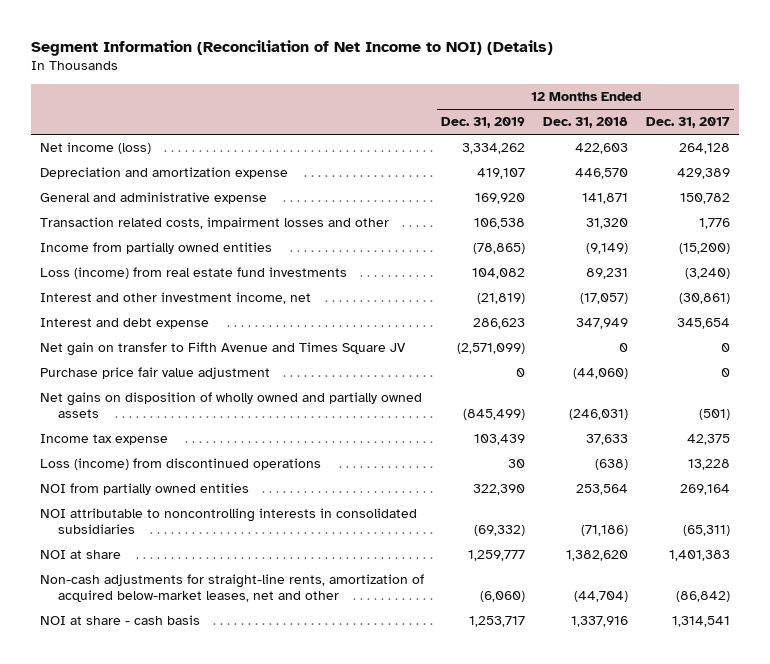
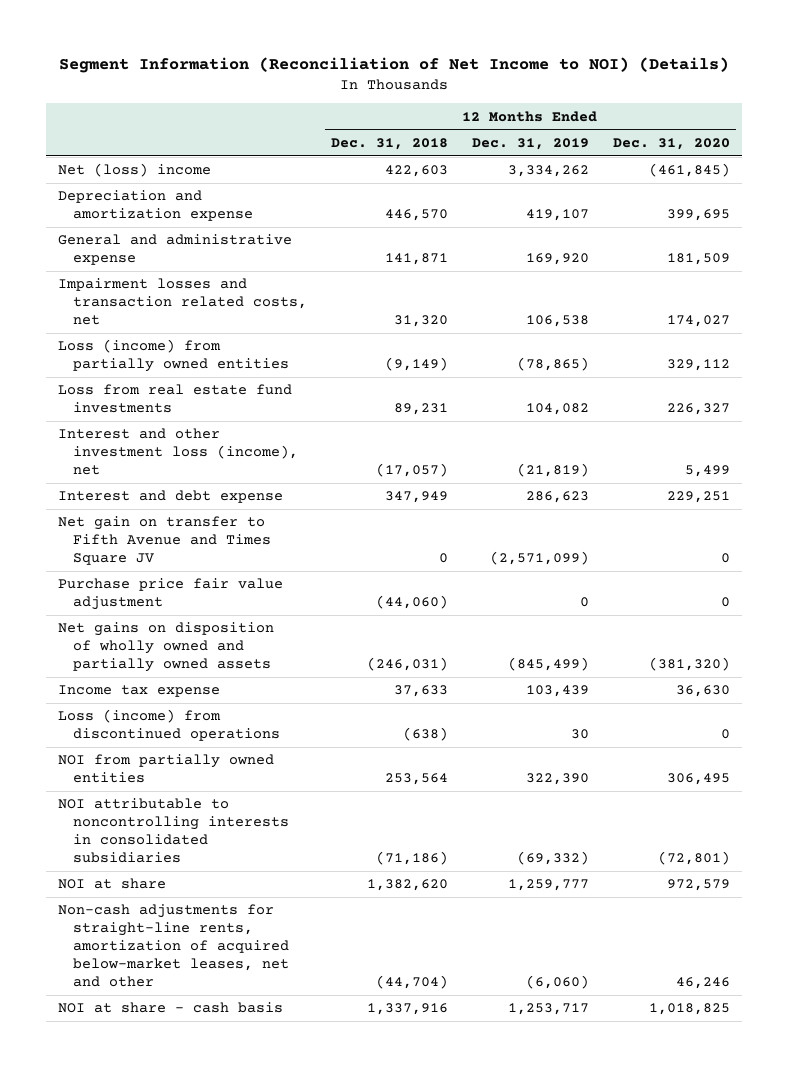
[645,117,730,129] Dec. 31, 2017 -> none
none -> [612,138,730,151] Dec. 31, 2020
[39,142,151,155] Net income (loss) -> [57,163,211,178] Net (loss) income
[39,217,389,230] Transaction related costs, impairment losses and other -> [57,278,307,326] Impairment losses and transaction related costs, net
[39,242,272,255] Income from partially owned entities -> [57,339,289,373] Loss (income) from partially owned entities
[39,267,347,280] Loss (income) from real estate fund investments -> [57,384,292,414] Loss from real estate fund investments
[39,292,311,305] Interest and other investment income, net -> [57,428,298,476] Interest and other investment loss (income), net

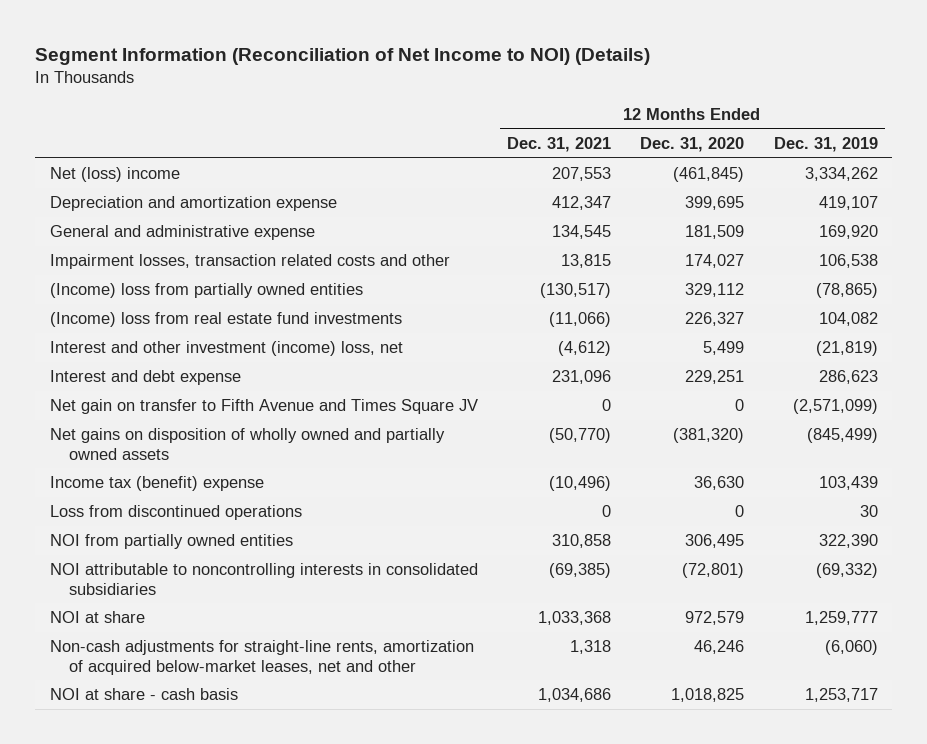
[330,138,448,151] Dec. 31, 2018 -> none
none -> [507,136,612,152] Dec. 31, 2021
[57,278,307,326] Impairment losses and transaction related costs, net -> [49,254,450,270] Impairment losses, transaction related costs and other
[57,339,289,373] Loss (income) from partially owned entities -> [49,283,363,299] (Income) loss from partially owned entities
[57,384,292,414] Loss from real estate fund investments -> [49,312,402,328] (Income) loss from real estate fund investments
[57,428,298,476] Interest and other investment loss (income), net -> [49,341,403,357] Interest and other investment (income) loss, net
[57,578,283,611] Purchase price fair value adjustment -> none
[57,685,220,698] Income tax expense -> [49,476,264,492] Income tax (benefit) expense
[57,709,280,742] Loss (income) from discontinued operations -> [49,505,302,521] Loss from discontinued operations

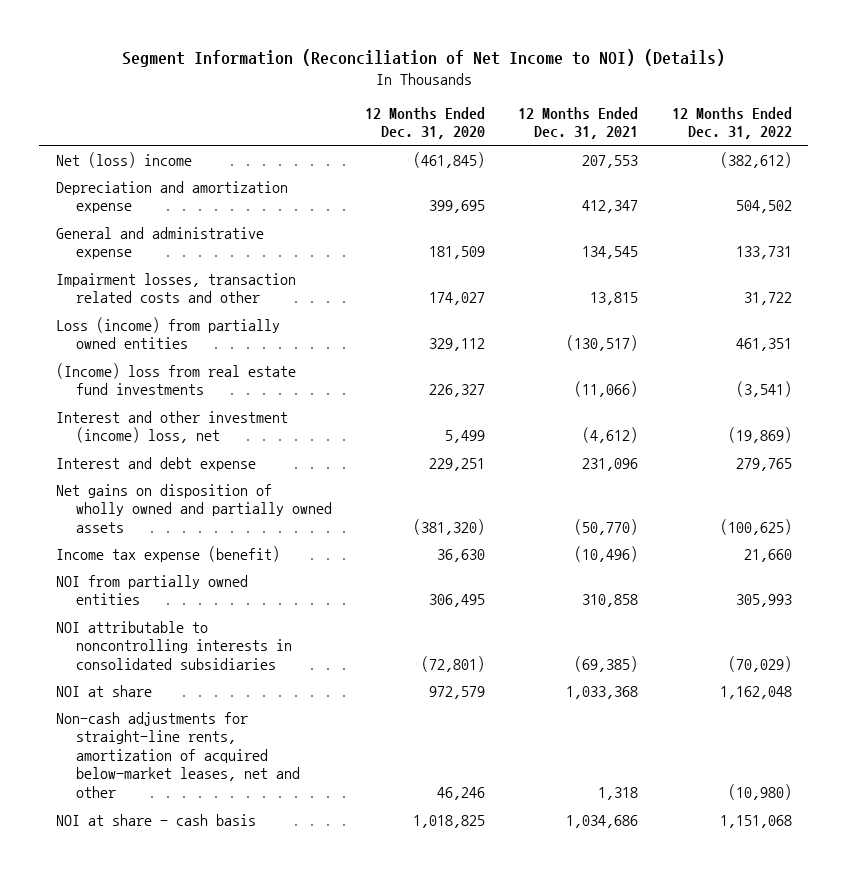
[773,136,878,152] Dec. 31, 2019 -> none
none -> [671,106,792,140] 12 Months Ended Dec. 31, 2022
[49,283,363,299] (Income) loss from partially owned entities -> [55,316,280,350] Loss (income) from partially owned entities
[49,399,478,415] Net gain on transfer to Fifth Avenue and Times Square JV -> none
[49,505,302,521] Loss from discontinued operations -> none
[49,476,264,492] Income tax (benefit) expense -> [55,545,280,562] Income tax expense (benefit)

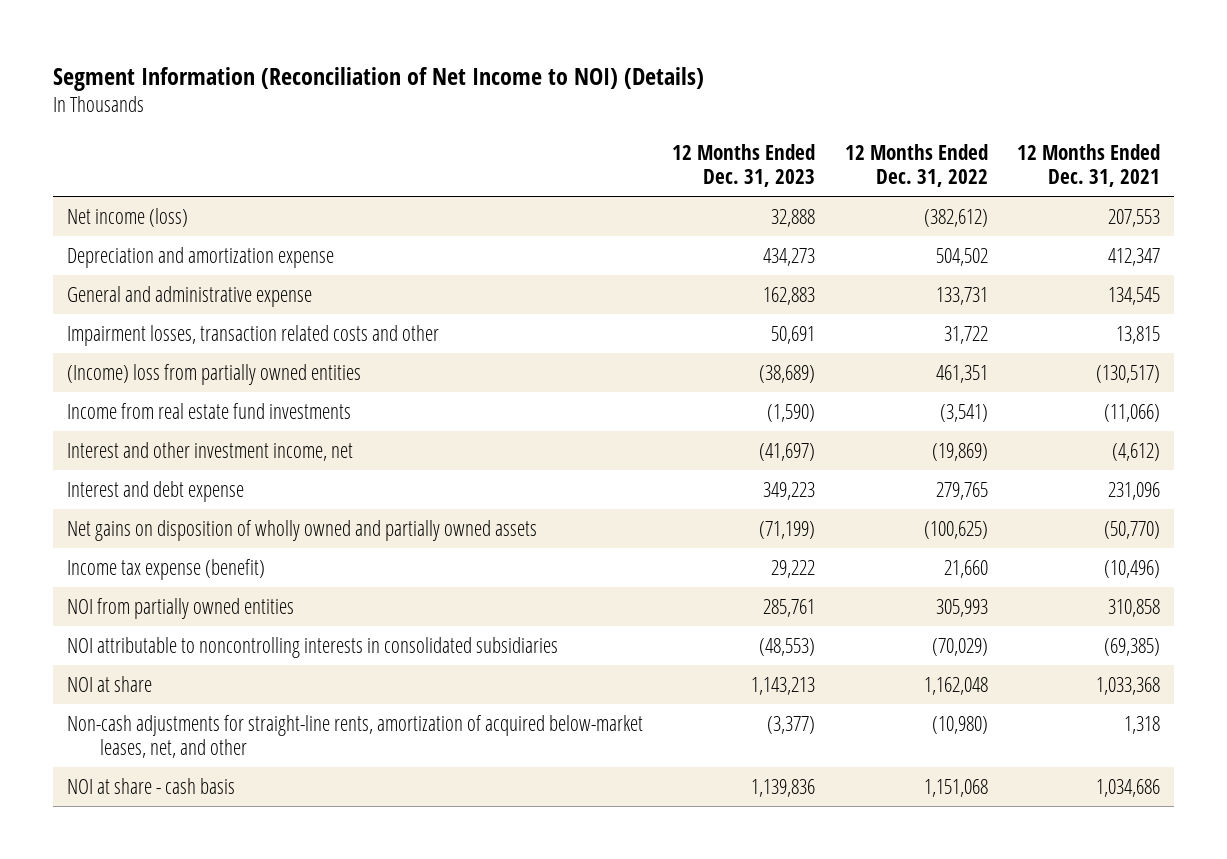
[365,106,486,140] 12 Months Ended Dec. 31, 2020 -> none
none -> [672,143,816,187] 12 Months Ended Dec. 31, 2023
[55,151,192,168] Net (loss) income -> [67,208,189,228] Net income (loss)
[55,316,280,350] Loss (income) from partially owned entities -> [67,364,362,386] (Income) loss from partially owned entities
[55,362,296,396] (Income) loss from real estate fund investments -> [67,403,352,420] Income from real estate fund investments
[55,410,288,444] Interest and other investment (income) loss, net -> [67,442,354,462] Interest and other investment income, net
[55,711,300,798] Non-cash adjustments for straight-line rents, amortization of acquired below-market leases, net and other -> [67,715,644,758] Non-cash adjustments for straight-line rents, amortization of acquired below-market leases, net, and other

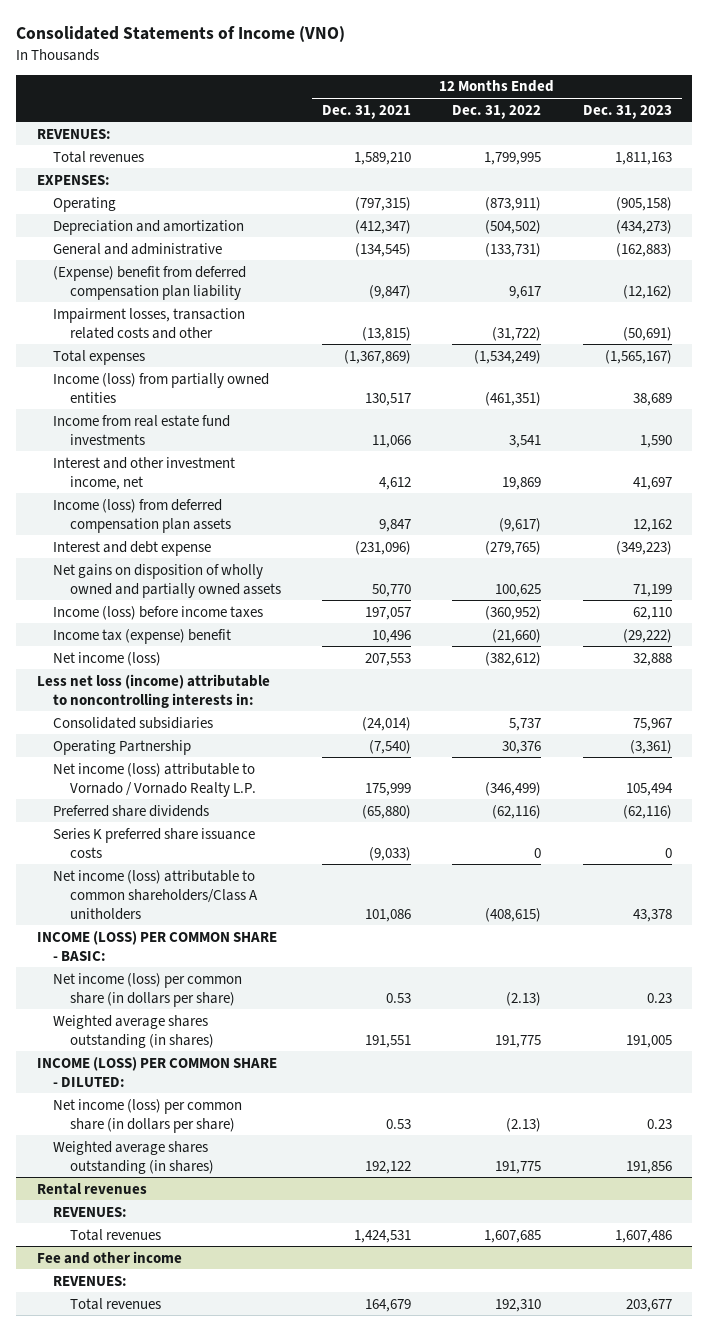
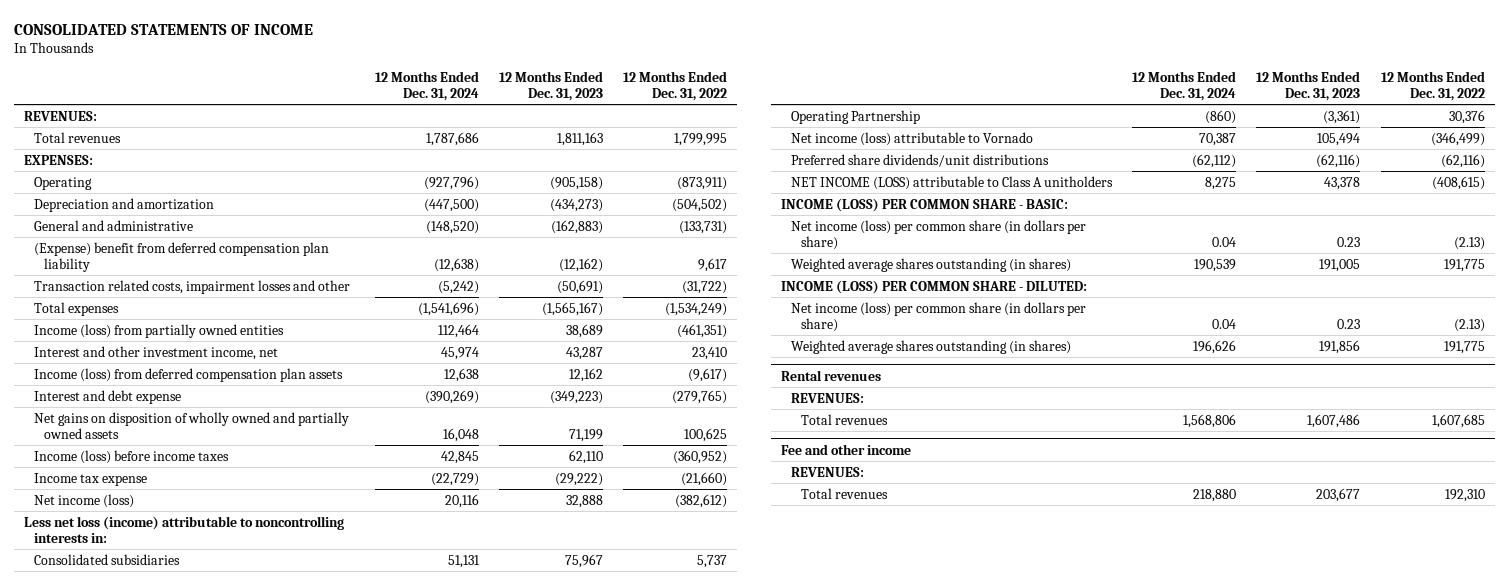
[16,26,346,43] Consolidated Statements of Income (VNO) -> [13,23,313,35] CONSOLIDATED STATEMENTS OF INCOME
[322,104,412,119] Dec. 31, 2021 -> none
none -> [374,70,479,101] 12 Months Ended Dec. 31, 2024
[53,307,246,339] Impairment losses, transaction related costs and other -> [33,279,350,294] Transaction related costs, impairment losses and other
[53,414,231,445] Income from real estate fund investments -> none
[502,476,542,490] 19,869 -> [692,346,728,360] 23,410
[632,476,672,490] 41,697 -> [566,346,604,360] 43,287
[53,628,232,644] Income tax (expense) benefit -> [33,472,147,486] Income tax expense
[53,827,256,858] Series K preferred share issuance costs -> none
[53,762,256,797] Net income (loss) attributable to Vornado / Vornado Realty L.P. -> [791,131,1034,146] Net income (loss) attributable to Vornado
[53,804,210,817] Preferred share dividends -> [791,153,1050,167] Preferred share dividends/unit distributions
[53,869,258,920] Net income (loss) attributable to common shareholders/Class A unitholders -> [791,175,1114,190] NET INCOME (LOSS) attributable to Class A unitholders

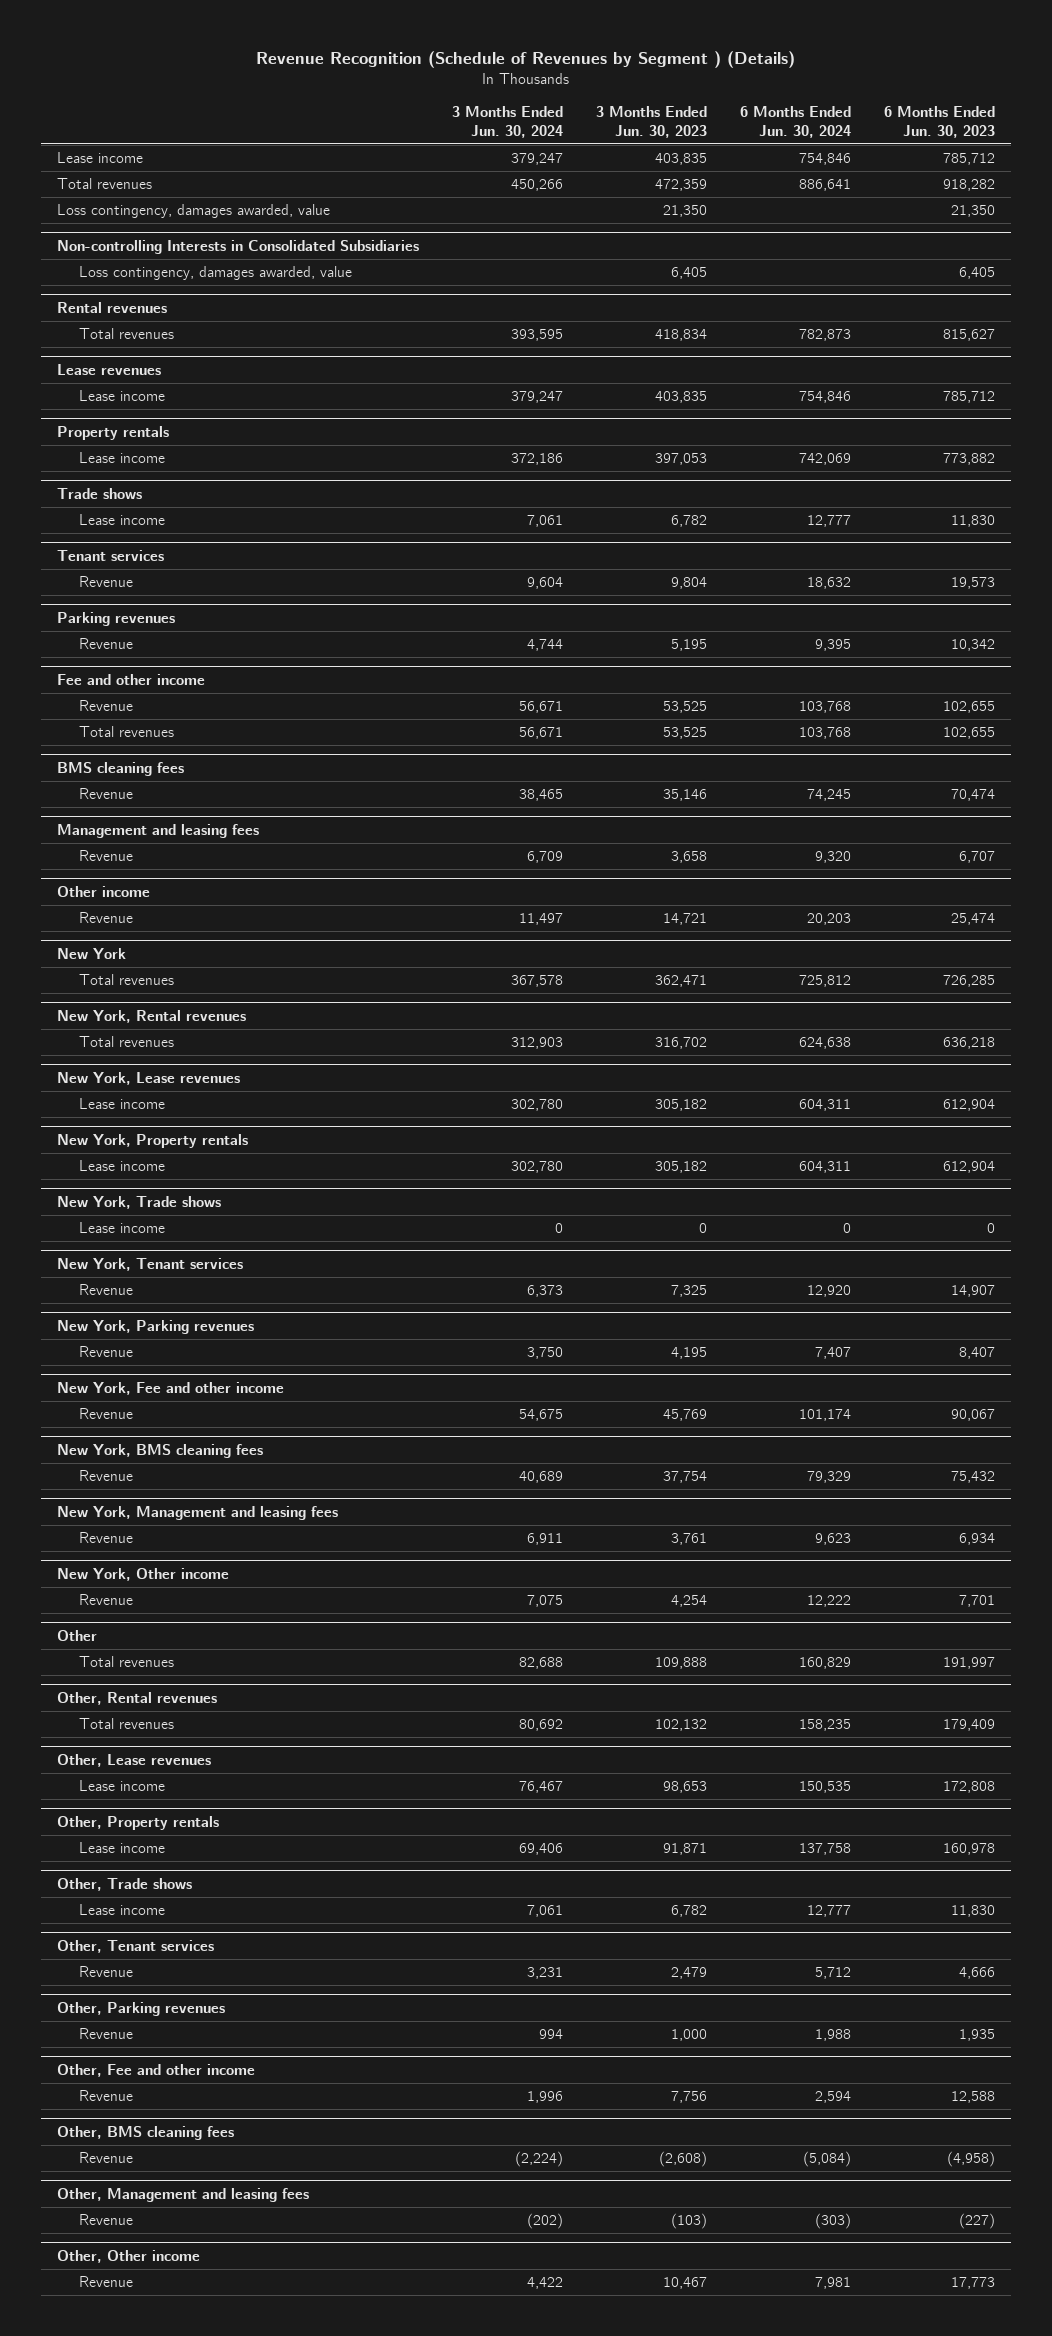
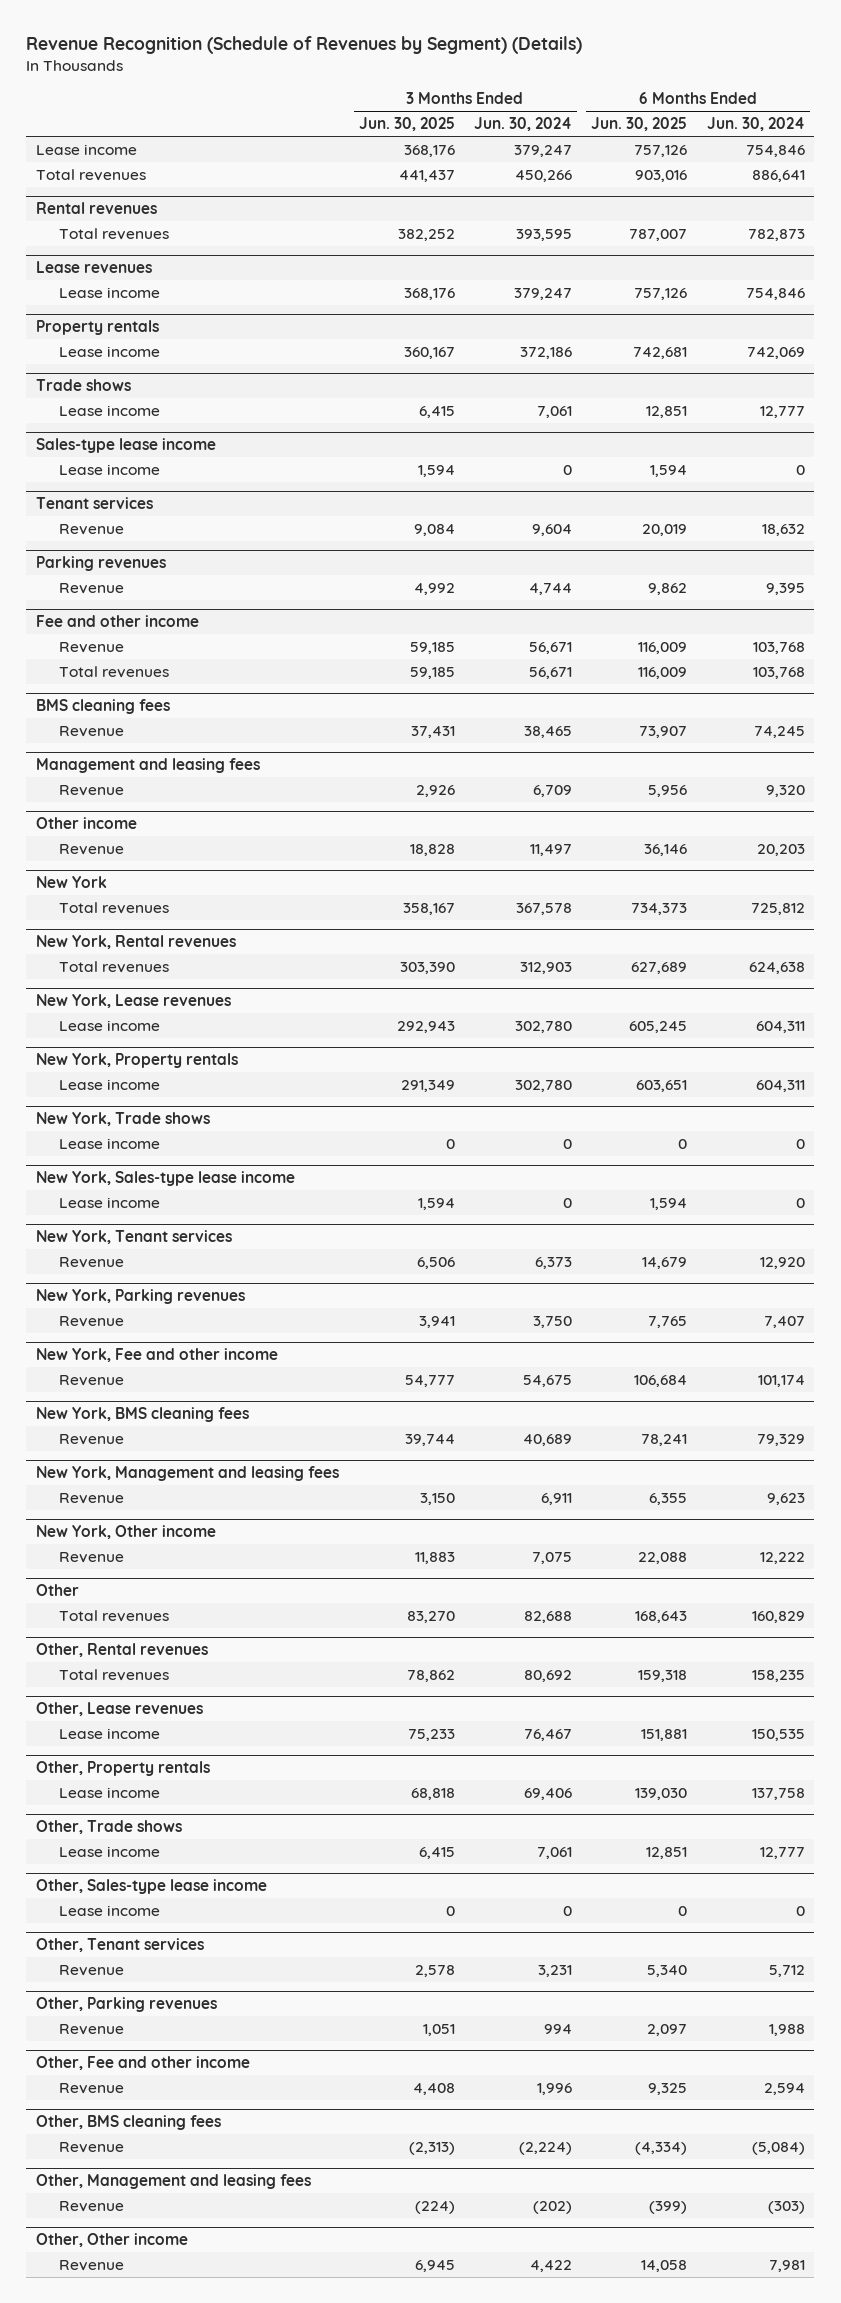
[256,50,796,68] Revenue Recognition (Schedule of Revenues by Segment ) (Details) -> [26,36,583,55] Revenue Recognition (Schedule of Revenues by Segment) (Details)
[596,105,708,138] 3 Months Ended Jun. 30, 2023 -> none
[883,105,995,138] 6 Months Ended Jun. 30, 2023 -> none
none -> [358,117,455,132] Jun. 30, 2025
none -> [591,117,688,132] Jun. 30, 2025
[57,204,331,219] Loss contingency, damages awarded, value -> none
[57,239,420,254] Non-controlling Interests in Consolidated Subsidiaries -> none
[79,266,353,281] Loss contingency, damages awarded, value -> none
none -> [36,438,217,454] Sales-type lease income
none -> [59,463,161,475] Lease income
none -> [36,1171,296,1187] New York, Sales-type lease income
none -> [59,1196,161,1208] Lease income
none -> [36,1879,268,1895] Other, Sales-type lease income
none -> [59,1904,161,1916] Lease income

